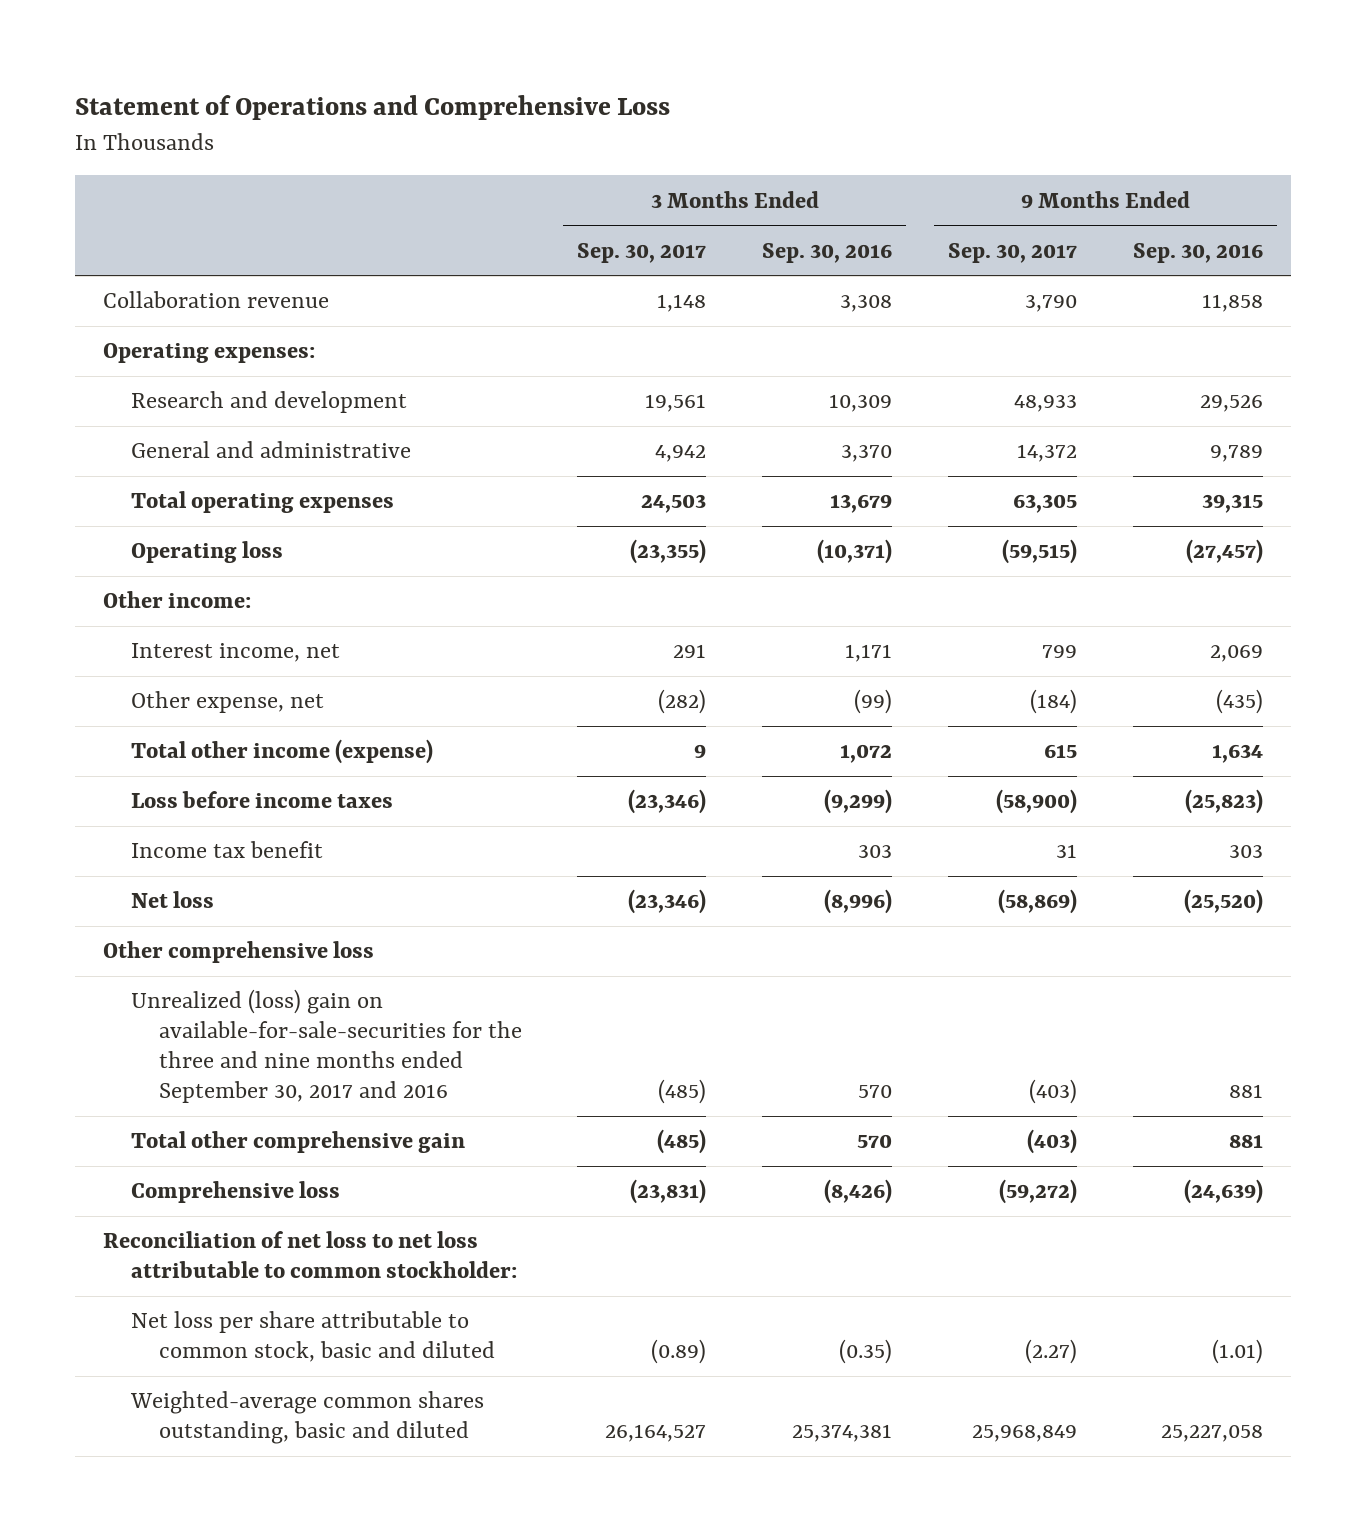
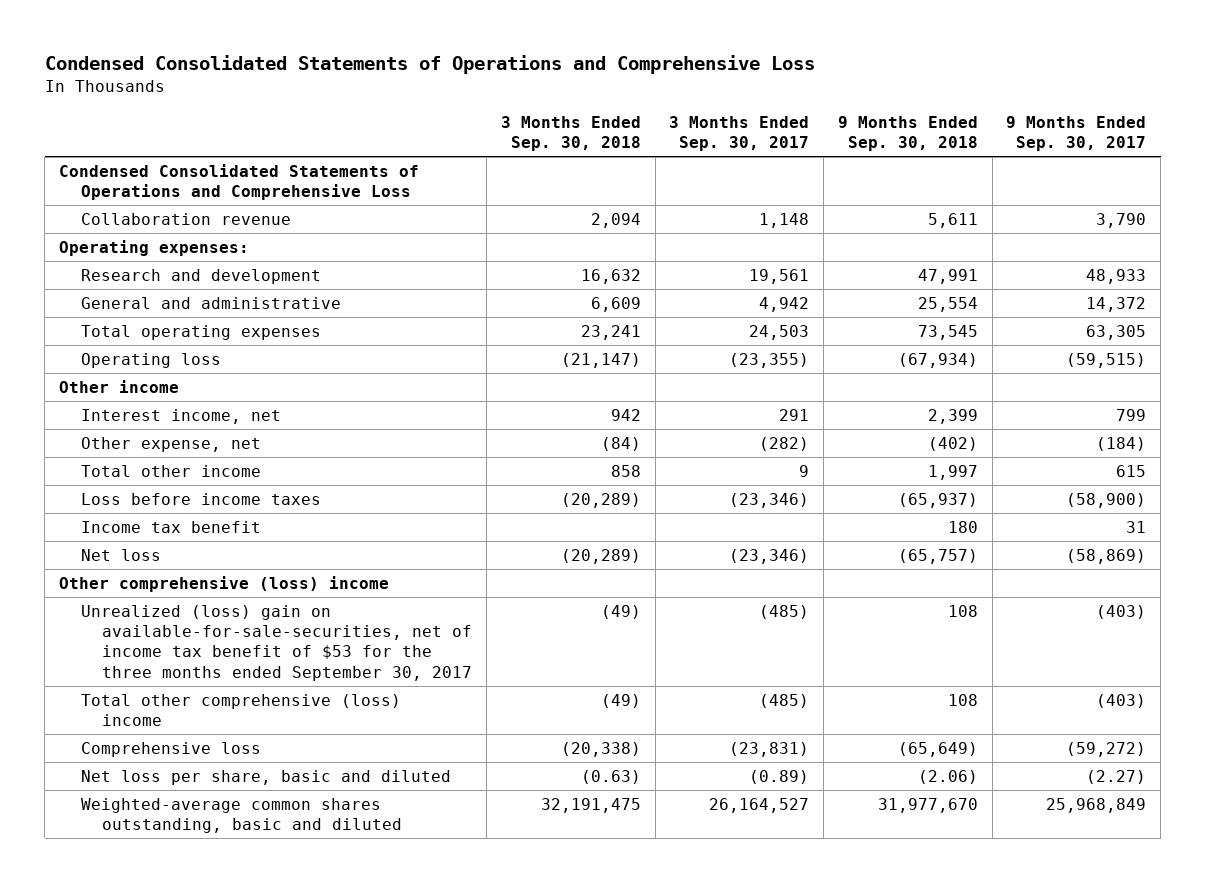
[75,94,671,120] Statement of Operations and Comprehensive Loss -> [44,55,815,75] Condensed Consolidated Statements of Operations and Comprehensive Loss
[762,242,893,263] Sep. 30, 2016 -> none
[1132,242,1263,263] Sep. 30, 2016 -> none
none -> [500,115,641,152] 3 Months Ended Sep. 30, 2018
none -> [837,115,978,152] 9 Months Ended Sep. 30, 2018
none -> [59,163,420,201] Condensed Consolidated Statements of Operations and Comprehensive Loss
[102,591,251,609] Other income: -> [59,379,180,393] Other income
[130,739,433,765] Total other income (expense) -> [80,464,261,477] Total other income
[102,941,374,964] Other comprehensive loss -> [59,575,390,592] Other comprehensive (loss) income
[130,989,522,1104] Unrealized (loss) gain on available-for-sale-securities for the three and nine months ended September 30, 2017 and 2016 -> [80,604,473,681] Unrealized (loss) gain on available-for-sale-securities, net of income tax benefit of $53 for the three months ended September 30, 2017
[130,1131,465,1154] Total other comprehensive gain -> [80,693,401,727] Total other comprehensive (loss) income
[102,1231,517,1279] Reconciliation of net loss to net loss attributable to common stockholder: -> none
[130,1311,495,1363] Net loss per share attributable to common stock, basic and diluted -> [80,769,451,785] Net loss per share, basic and diluted

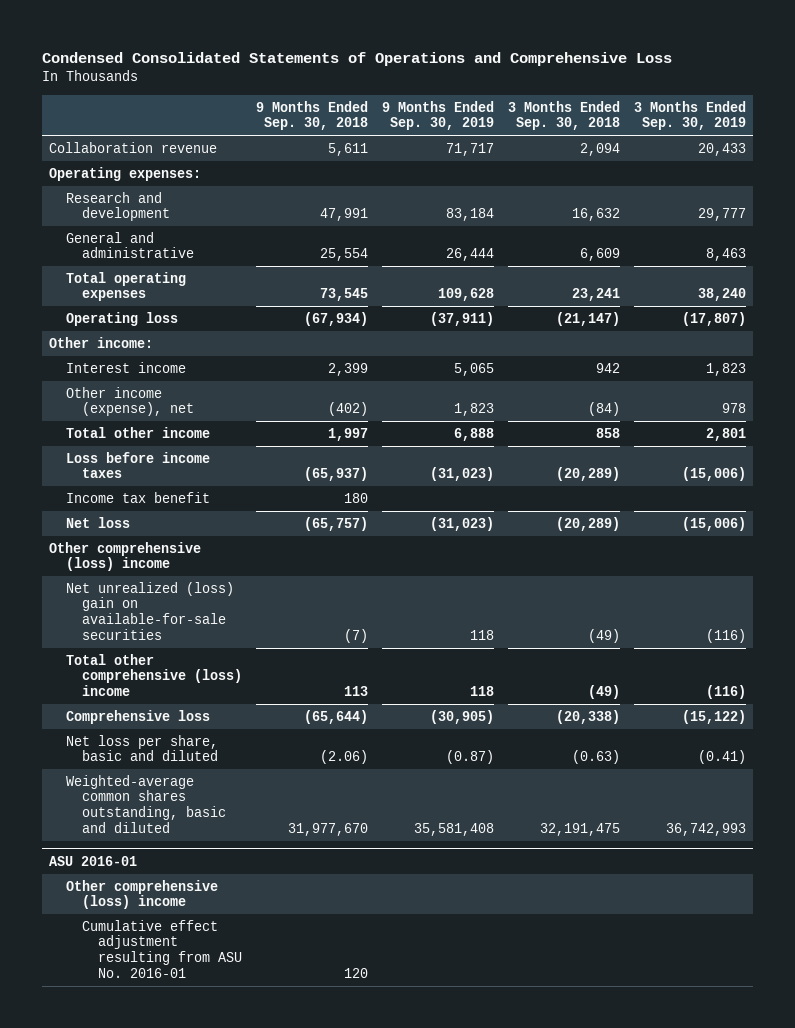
[669,115,810,152] 3 Months Ended Sep. 30, 2017 -> none
[1006,115,1147,152] 9 Months Ended Sep. 30, 2017 -> none
none -> [382,100,495,131] 9 Months Ended Sep. 30, 2019
none -> [633,100,746,131] 3 Months Ended Sep. 30, 2019
[59,163,420,201] Condensed Consolidated Statements of Operations and Comprehensive Loss -> none
[59,379,180,393] Other income -> [49,336,154,348] Other income:
[80,408,281,424] Interest income, net -> [65,361,186,373] Interest income
[80,436,261,452] Other expense, net -> [65,386,194,417] Other income (expense), net
[80,604,473,681] Unrealized (loss) gain on available-for-sale-securities, net of income tax benefit of $53 for the three months ended September 30, 2017 -> [65,581,234,640] Net unrealized (loss) gain on available-for-sale securities
[947,604,978,617] 108 -> [344,628,369,643] (7)
[947,693,978,706] 108 -> [344,686,369,697] 113
[897,741,978,757] (65,649) -> [304,709,369,724] (65,644)
none -> [49,855,138,866] ASU 2016-01
none -> [65,879,218,910] Other comprehensive (loss) income
none -> [81,919,243,978] Cumulative effect adjustment resulting from ASU No. 2016-01

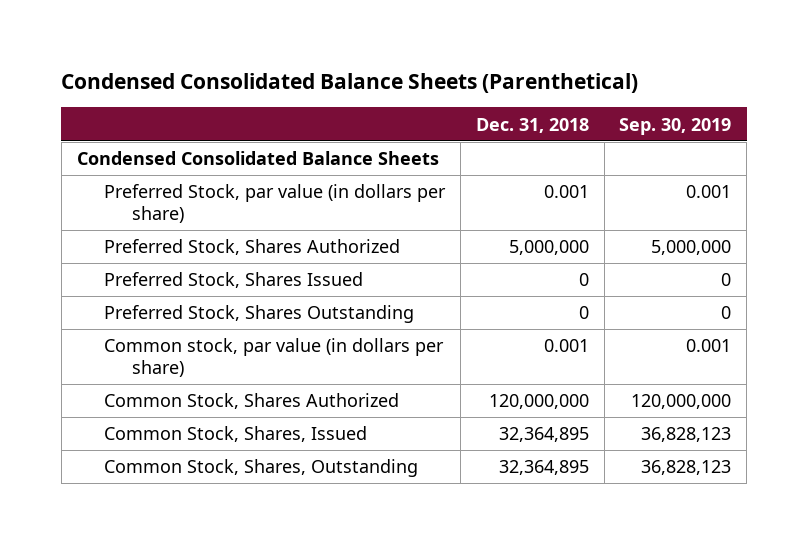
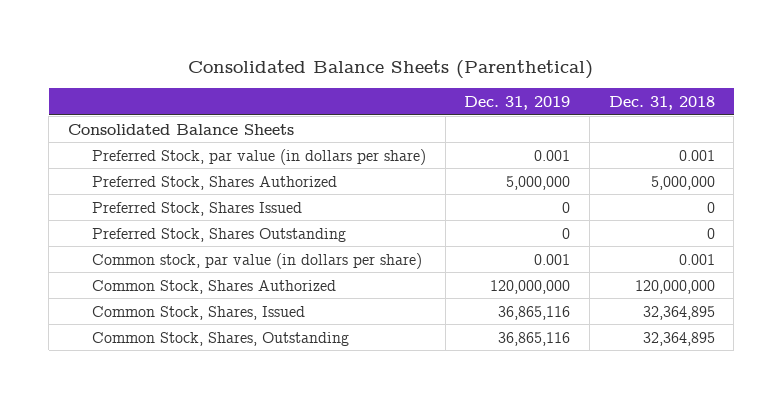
[61,73,639,94] Condensed Consolidated Balance Sheets (Parenthetical) -> [188,59,594,79] Consolidated Balance Sheets (Parenthetical)
[619,117,732,135] Sep. 30, 2019 -> none
none -> [464,95,571,110] Dec. 31, 2019
[76,151,439,166] Condensed Consolidated Balance Sheets -> [67,123,294,135] Consolidated Balance Sheets

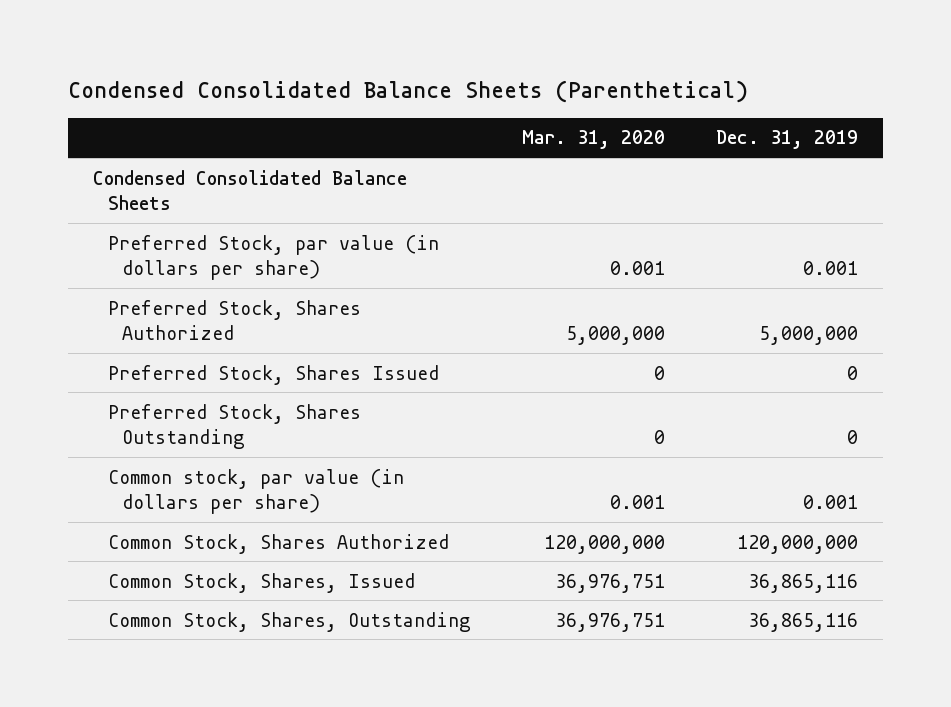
[188,59,594,79] Consolidated Balance Sheets (Parenthetical) -> [67,80,748,104] Condensed Consolidated Balance Sheets (Parenthetical)
[608,95,715,110] Dec. 31, 2018 -> none
none -> [521,130,665,150] Mar. 31, 2020
[67,123,294,135] Consolidated Balance Sheets -> [93,169,408,210] Condensed Consolidated Balance Sheets

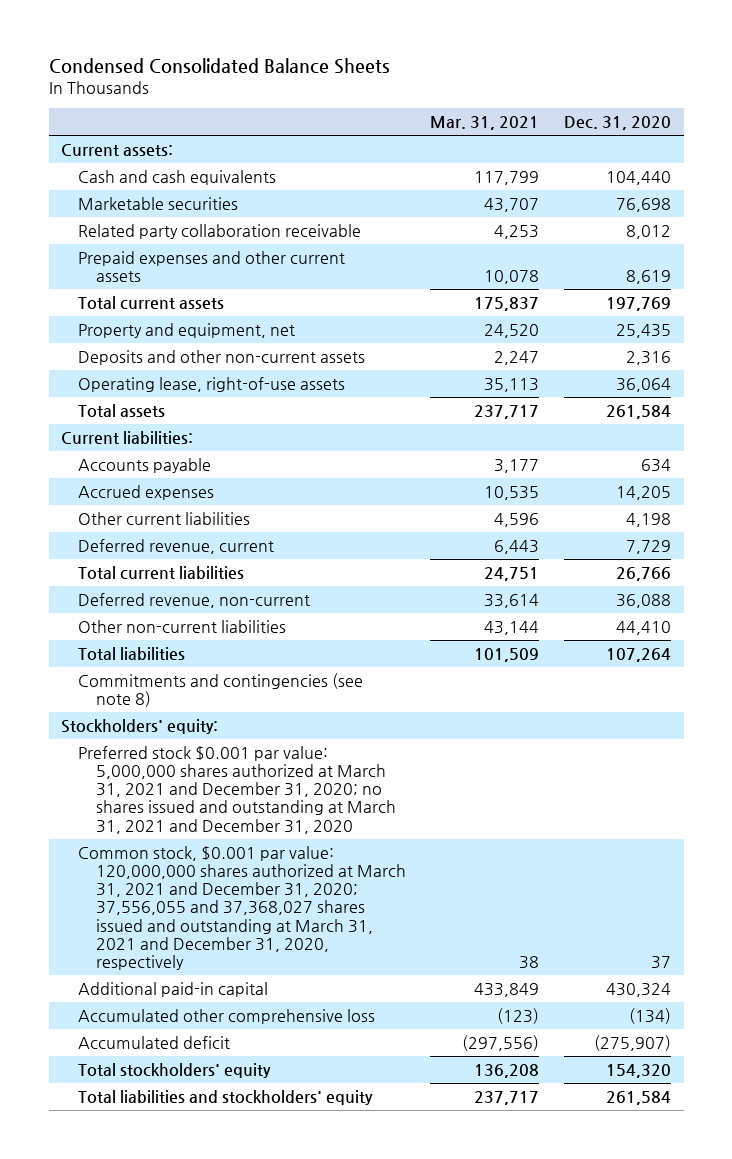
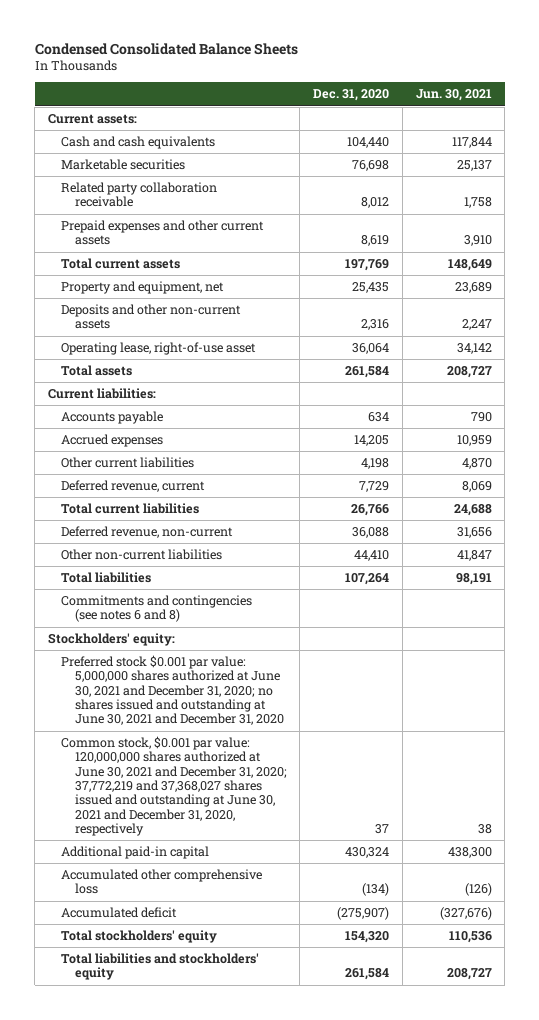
[430,116,540,131] Mar. 31, 2021 -> none
none -> [415,89,492,102] Jun. 30, 2021
[78,376,346,392] Operating lease, right-of-use assets -> [61,342,257,356] Operating lease, right-of-use asset
[78,672,364,708] Commitments and contingencies (see note 8) -> [61,595,253,623] Commitments and contingencies (see notes 6 and 8)
[78,745,396,834] Preferred stock $0.001 par value: 5,000,000 shares authorized at March 31, 2021 and December 31, 2020; no shares issued and outstanding at March 31, 2021 and December 31, 2020 -> [61,655,284,726] Preferred stock $0.001 par value: 5,000,000 shares authorized at June 30, 2021 and December 31, 2020; no shares issued and outstanding at June 30, 2021 and December 31, 2020
[78,845,406,970] Common stock, $0.001 par value: 120,000,000 shares authorized at March 31, 2021 and December 31, 2020; 37,556,055 and 37,368,027 shares issued and outstanding at March 31, 2021 and December 31, 2020, respectively -> [61,736,287,837] Common stock, $0.001 par value: 120,000,000 shares authorized at June 30, 2021 and December 31, 2020; 37,772,219 and 37,368,027 shares issued and outstanding at June 30, 2021 and December 31, 2020, respectively

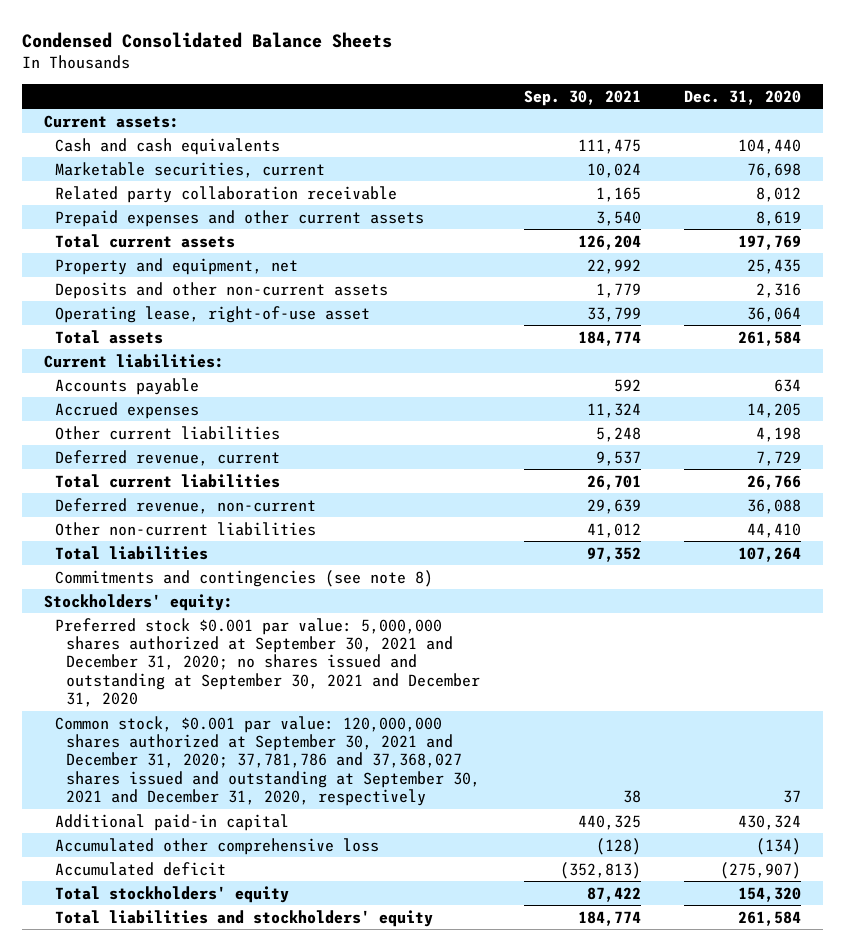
[415,89,492,102] Jun. 30, 2021 -> none
none -> [523,89,641,106] Sep. 30, 2021
[61,159,186,171] Marketable securities -> [55,161,326,178] Marketable securities, current
[61,595,253,623] Commitments and contingencies (see notes 6 and 8) -> [55,569,434,587] Commitments and contingencies (see note 8)
[61,655,284,726] Preferred stock $0.001 par value: 5,000,000 shares authorized at June 30, 2021 and December 31, 2020; no shares issued and outstanding at June 30, 2021 and December 31, 2020 -> [55,617,481,708] Preferred stock $0.001 par value: 5,000,000 shares authorized at September 30, 2021 and December 31, 2020; no shares issued and outstanding at September 30, 2021 and December 31, 2020
[61,736,287,837] Common stock, $0.001 par value: 120,000,000 shares authorized at June 30, 2021 and December 31, 2020; 37,772,219 and 37,368,027 shares issued and outstanding at June 30, 2021 and December 31, 2020, respectively -> [55,715,481,807] Common stock, $0.001 par value: 120,000,000 shares authorized at September 30, 2021 and December 31, 2020; 37,781,786 and 37,368,027 shares issued and outstanding at September 30, 2021 and December 31, 2020, respectively

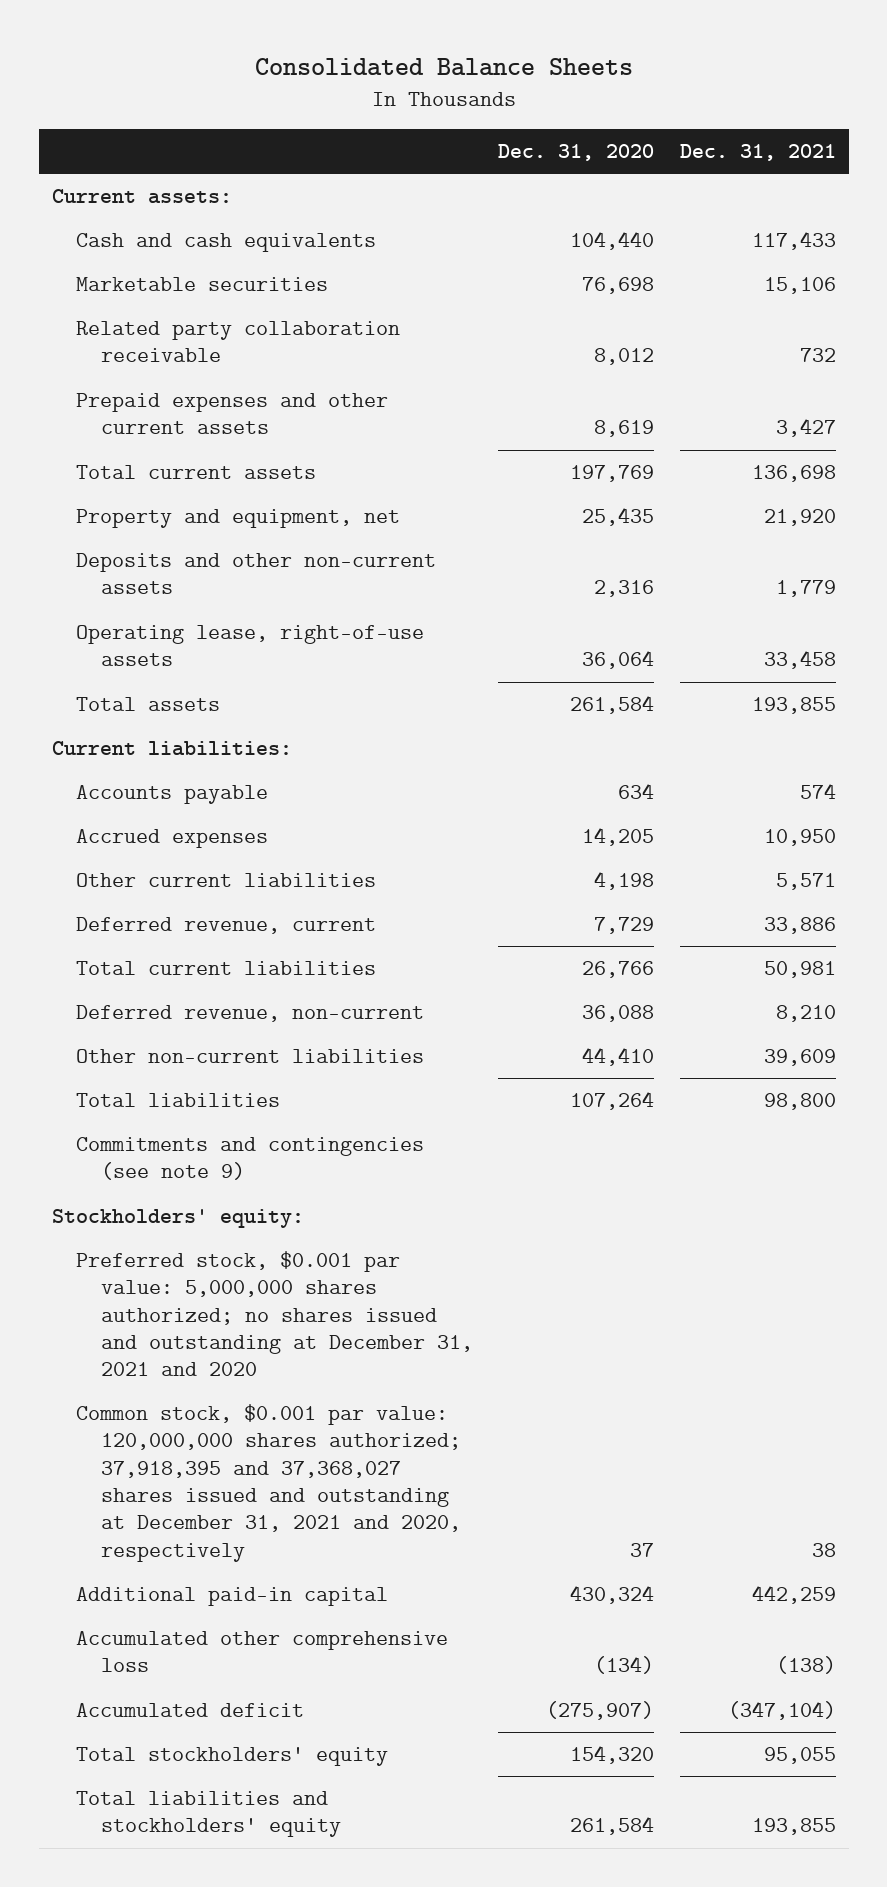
[22,31,393,48] Condensed Consolidated Balance Sheets -> [254,57,633,76] Consolidated Balance Sheets
[523,89,641,106] Sep. 30, 2021 -> none
none -> [679,144,836,162] Dec. 31, 2021
[55,161,326,178] Marketable securities, current -> [76,277,329,292] Marketable securities
[55,305,371,323] Operating lease, right-of-use asset -> [76,625,425,667] Operating lease, right-of-use assets
[55,569,434,587] Commitments and contingencies (see note 8) -> [76,1137,425,1181] Commitments and contingencies (see note 9)
[55,617,481,708] Preferred stock $0.001 par value: 5,000,000 shares authorized at September 30, 2021 and December 31, 2020; no shares issued and outstanding at September 30, 2021 and December 31, 2020 -> [76,1251,473,1377] Preferred stock, $0.001 par value: 5,000,000 shares authorized; no shares issued and outstanding at December 31, 2021 and 2020
[55,715,481,807] Common stock, $0.001 par value: 120,000,000 shares authorized at September 30, 2021 and December 31, 2020; 37,781,786 and 37,368,027 shares issued and outstanding at September 30, 2021 and December 31, 2020, respectively -> [76,1404,461,1562] Common stock, $0.001 par value: 120,000,000 shares authorized; 37,918,395 and 37,368,027 shares issued and outstanding at December 31, 2021 and 2020, respectively

